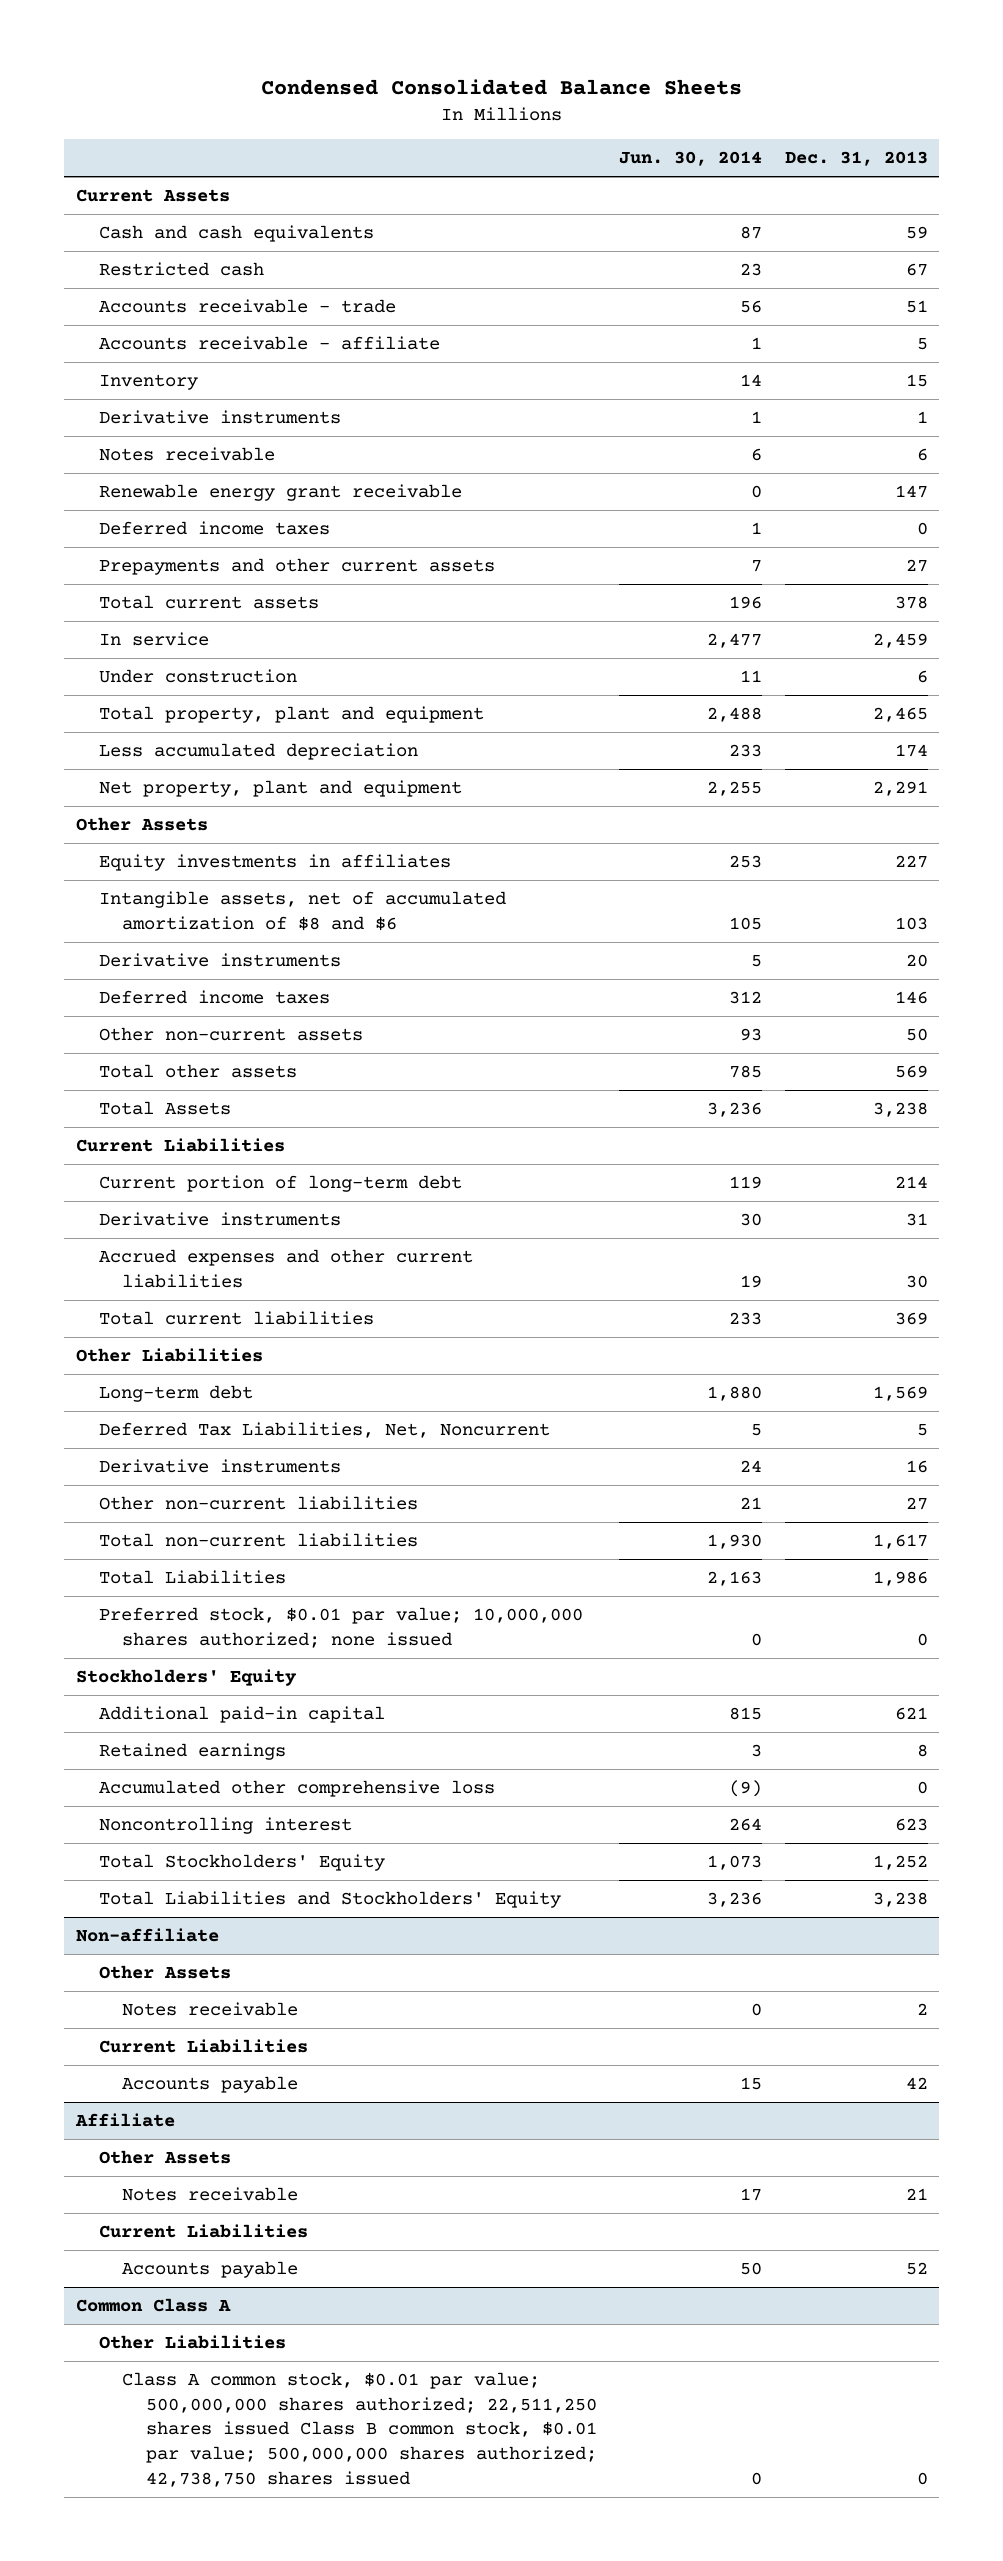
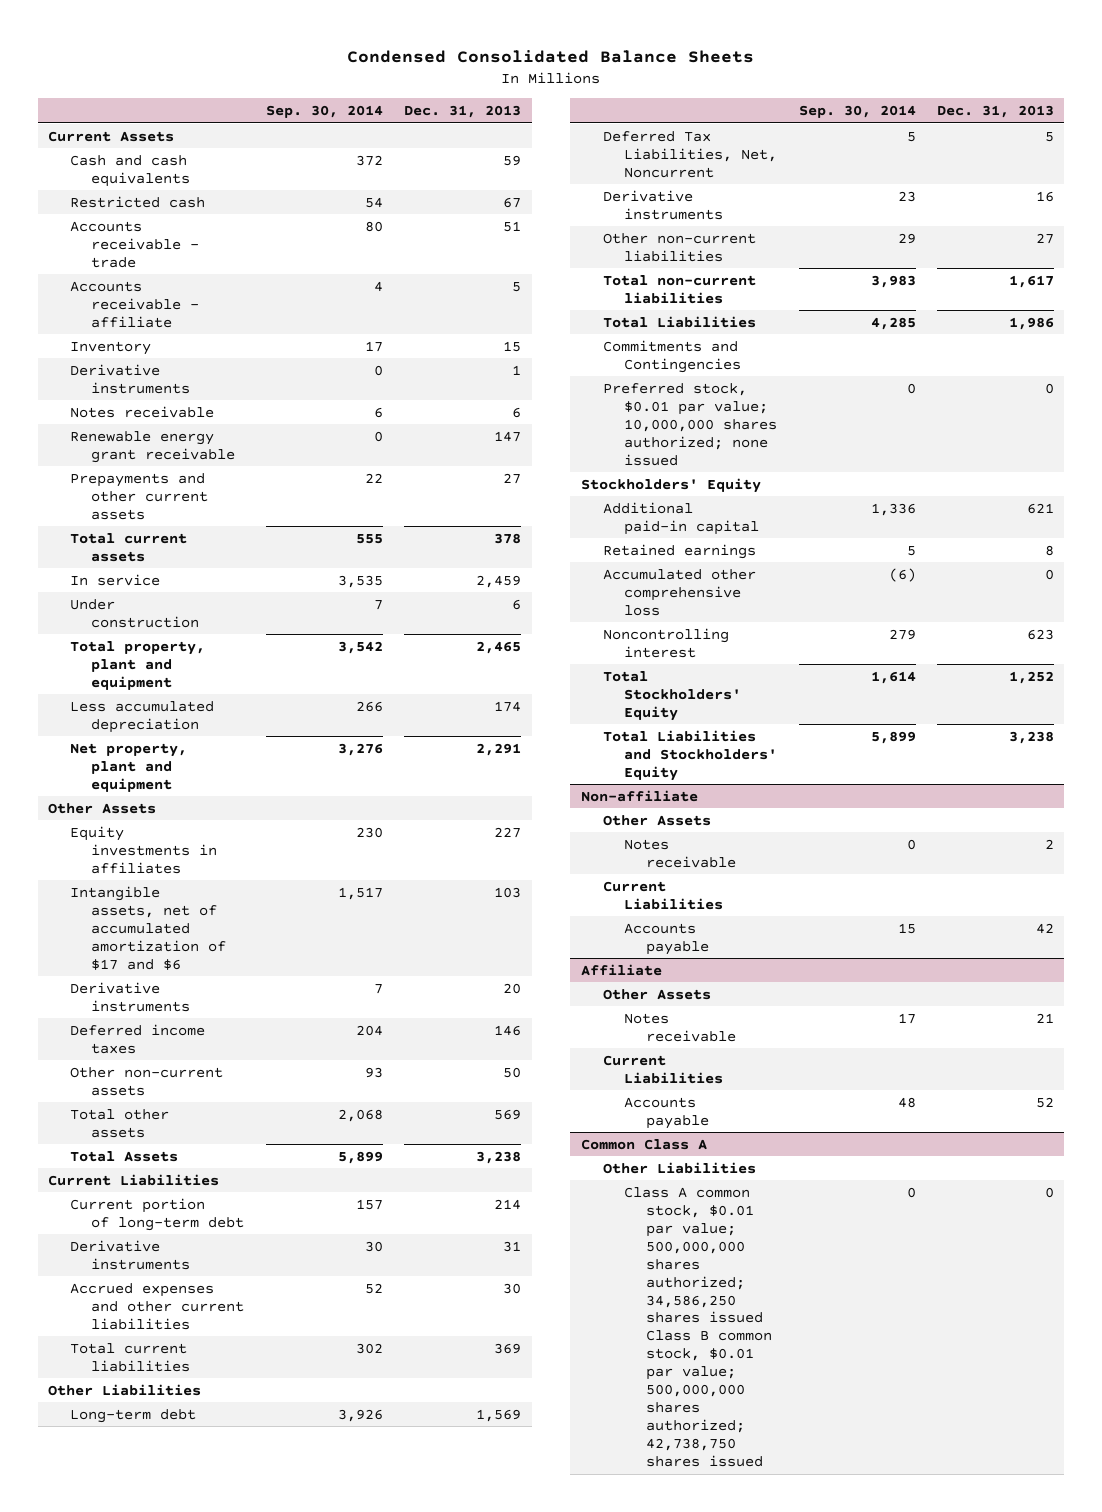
[619,151,763,167] Jun. 30, 2014 -> none
none -> [265,105,383,119] Sep. 30, 2014
[99,521,331,536] Deferred income taxes -> none
[99,891,507,931] Intangible assets, net of accumulated amortization of $8 and $6 -> [69,885,227,970] Intangible assets, net of accumulated amortization of $17 and $6
none -> [602,339,742,373] Commitments and Contingencies
[122,2372,597,2487] Class A common stock, $0.01 par value; 500,000,000 shares authorized; 22,511,250 shares issued Class B common stock, $0.01 par value; 500,000,000 shares authorized; 42,738,750 shares issued -> [624,1186,772,1468] Class A common stock, $0.01 par value; 500,000,000 shares authorized; 34,586,250 shares issued Class B common stock, $0.01 par value; 500,000,000 shares authorized; 42,738,750 shares issued

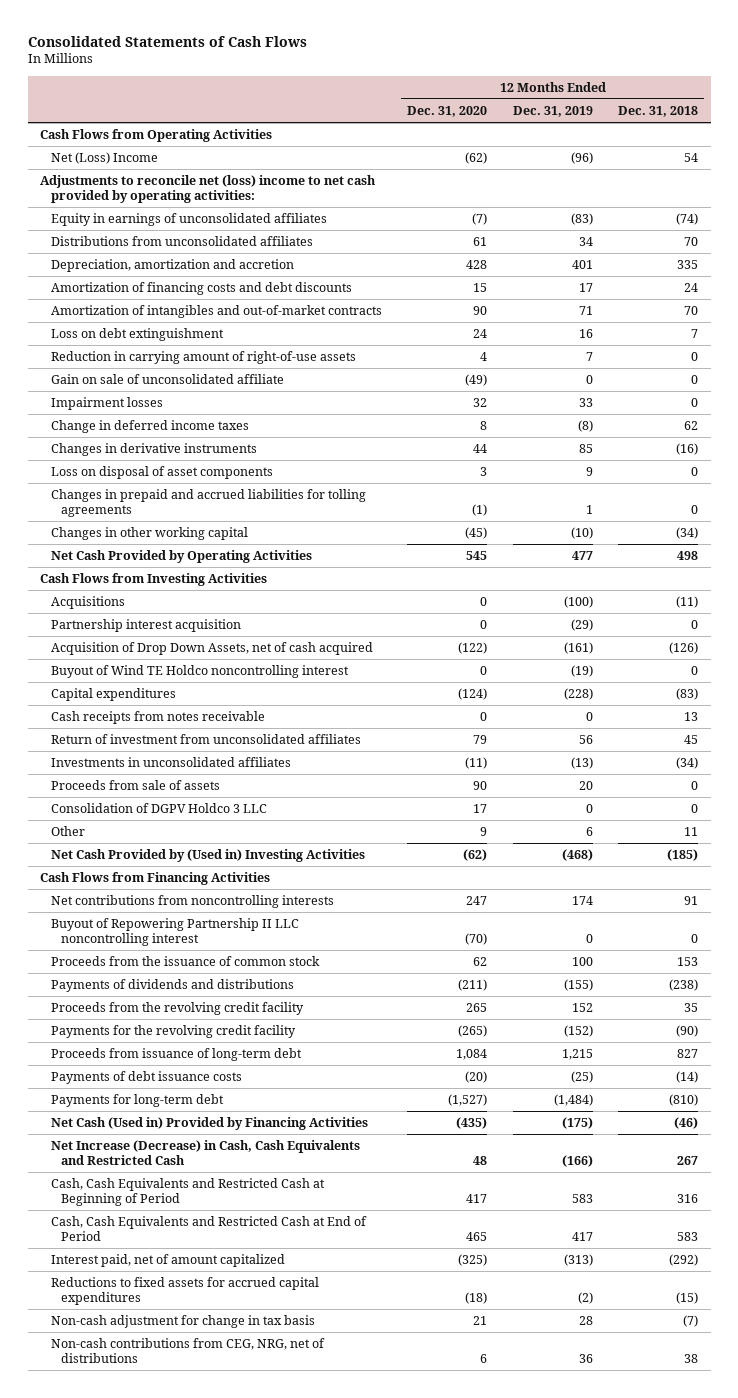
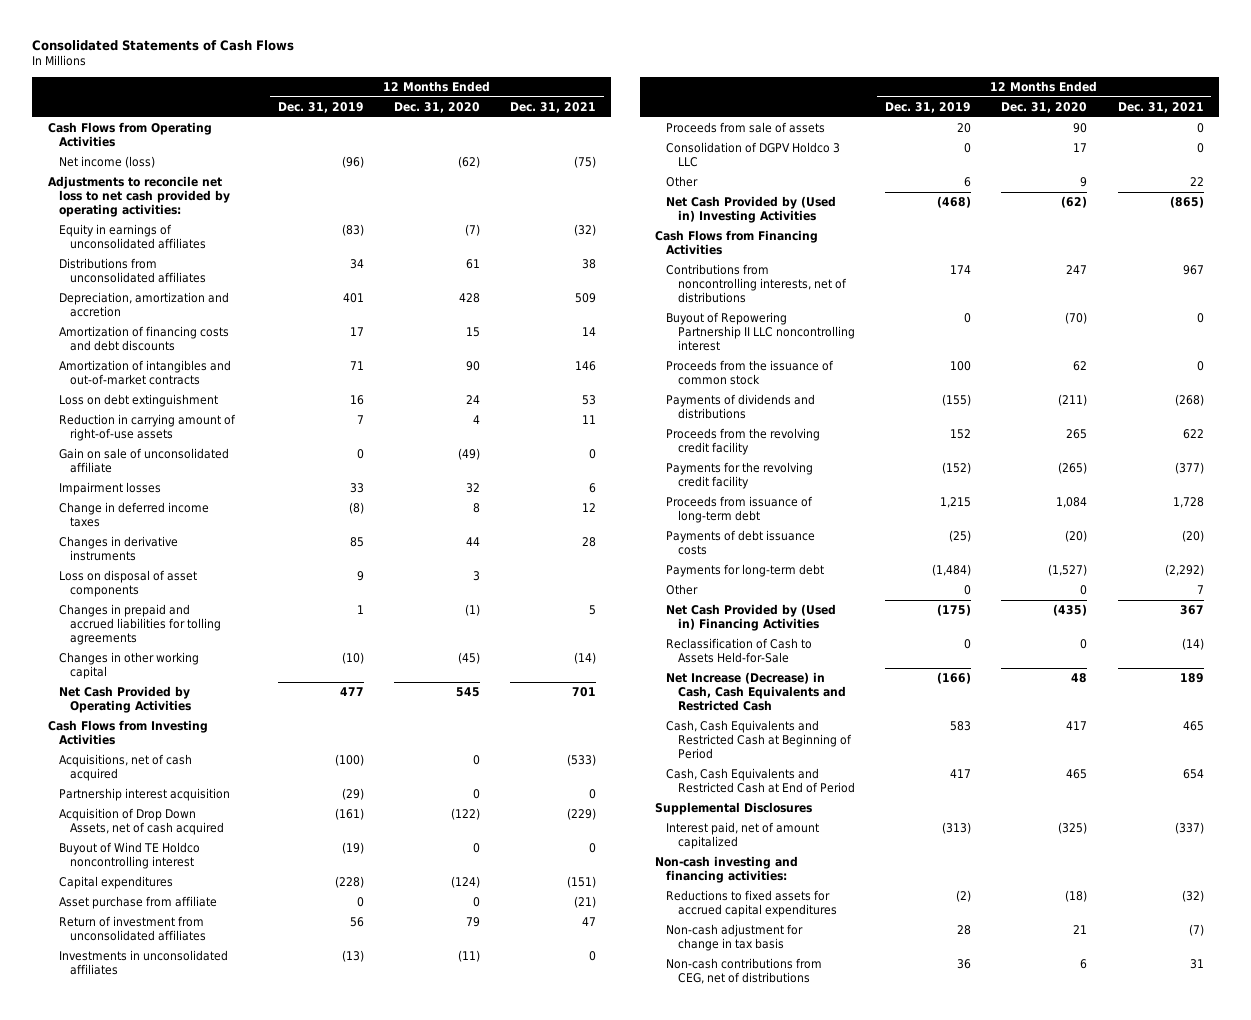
[618,105,699,117] Dec. 31, 2018 -> none
none -> [510,101,597,113] Dec. 31, 2021
[50,152,158,165] Net (Loss) Income -> [59,156,156,169] Net income (loss)
[40,175,377,203] Adjustments to reconcile net (loss) income to net cash provided by operating activities: -> [47,176,231,218] Adjustments to reconcile net loss to net cash provided by operating activities:
[50,596,125,610] Acquisitions -> [59,754,193,782] Acquisitions, net of cash acquired
[50,711,265,725] Cash receipts from notes receivable -> none
none -> [59,896,218,910] Asset purchase from affiliate
[50,895,334,909] Net contributions from noncontrolling interests -> [666,264,847,304] Contributions from noncontrolling interests, net of distributions
none -> [666,584,699,596] Other
[50,1117,368,1131] Net Cash (Used in) Provided by Financing Activities -> [666,604,837,632] Net Cash Provided by (Used in) Financing Activities
none -> [666,638,813,664] Reclassification of Cash to Assets Held-for-Sale
none -> [654,802,812,816] Supplemental Disclosures
none -> [654,856,798,884] Non-cash investing and financing activities:
[50,1338,325,1363] Non-cash contributions from CEG, NRG, net of distributions -> [666,958,823,985] Non-cash contributions from CEG, net of distributions

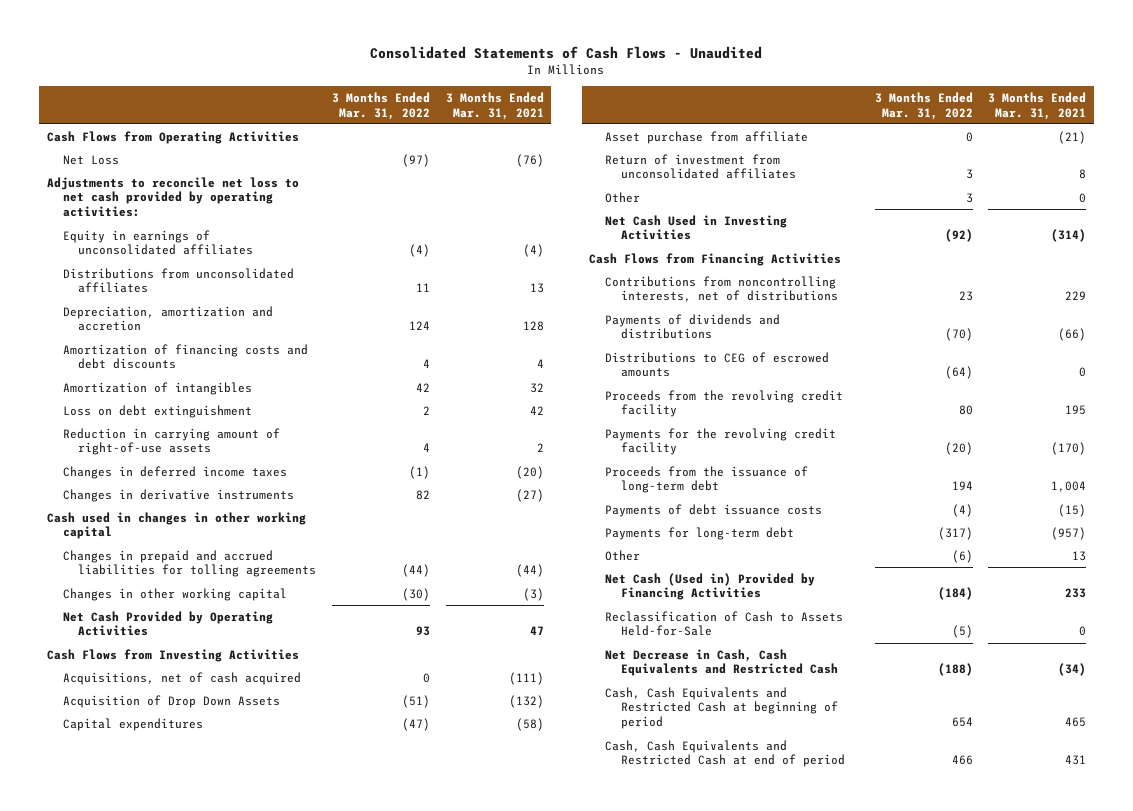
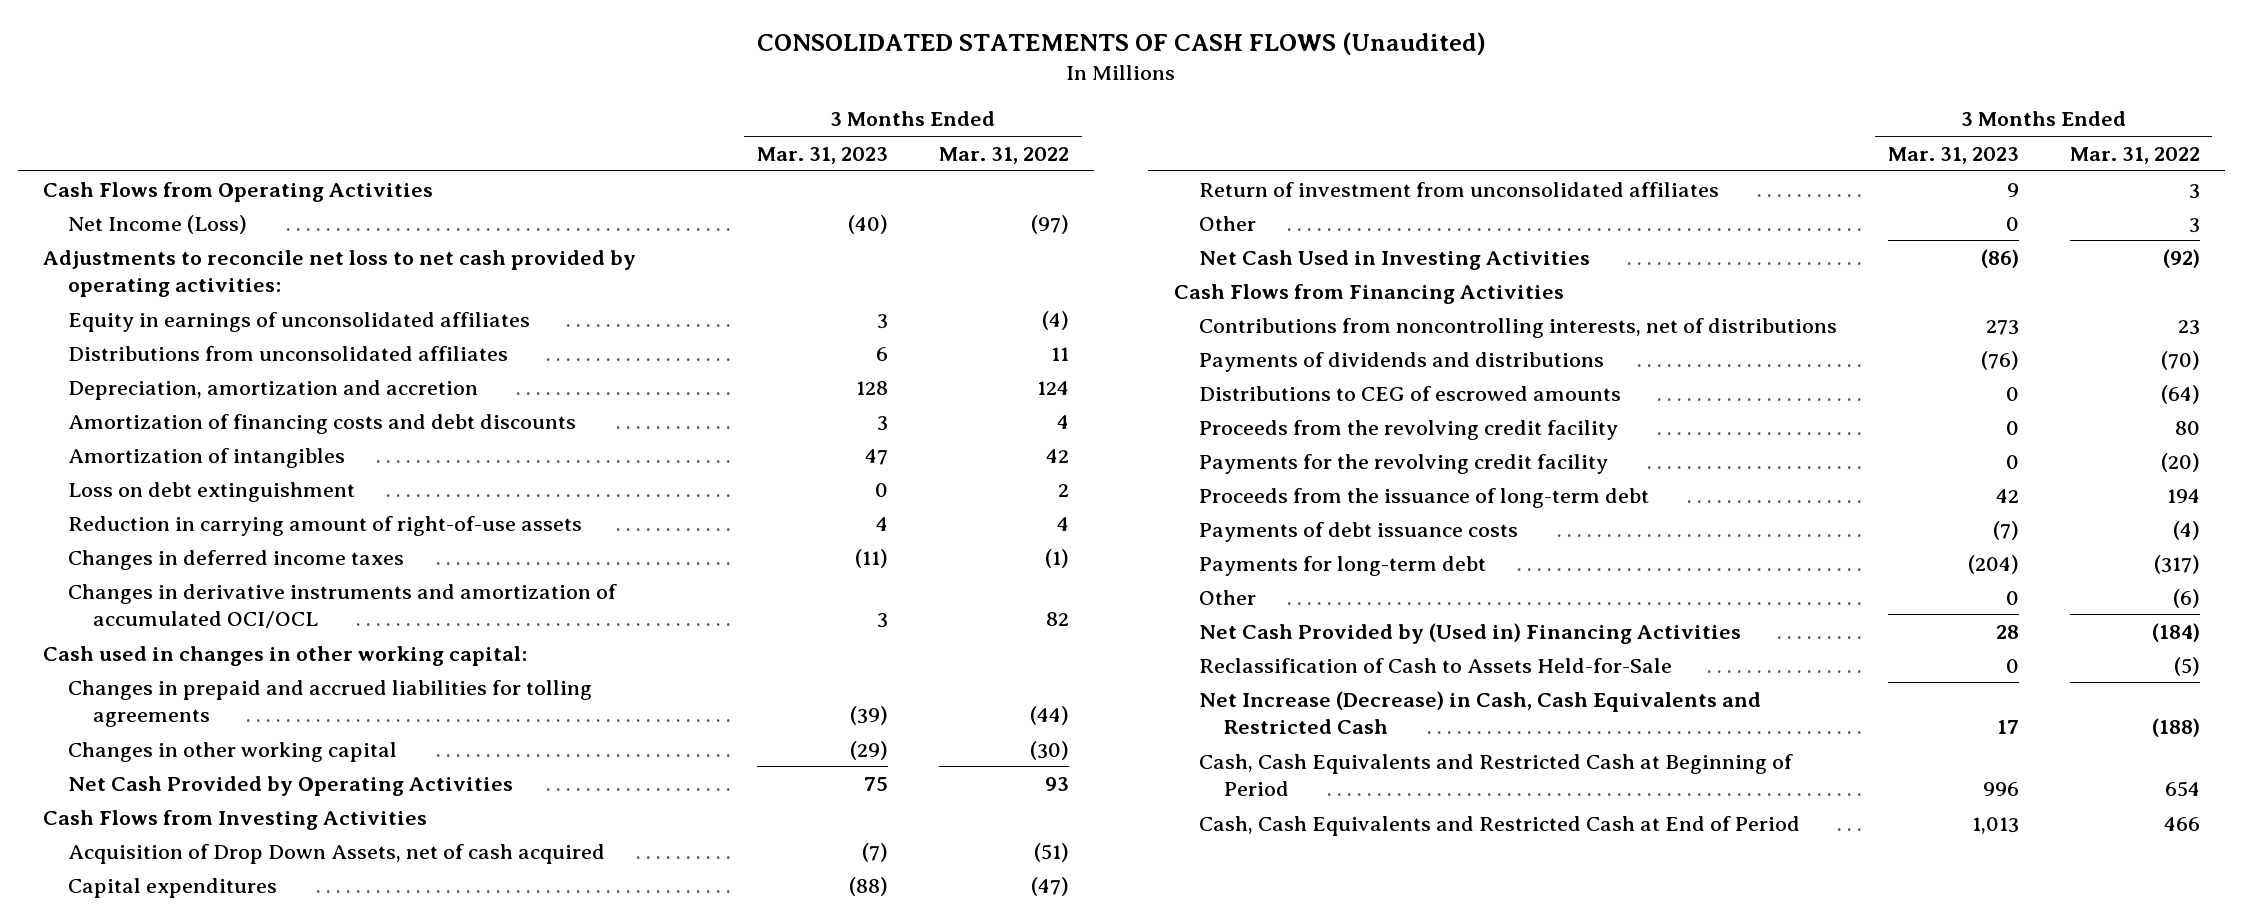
[370,45,763,59] Consolidated Statements of Cash Flows - Unaudited -> [757,32,1487,56] CONSOLIDATED STATEMENTS OF CASH FLOWS (Unaudited)
[445,91,544,120] 3 Months Ended Mar. 31, 2021 -> none
none -> [756,146,888,164] Mar. 31, 2023
[62,154,119,165] Net Loss -> [68,214,248,234] Net Income (Loss)
[62,488,294,502] Changes in derivative instruments -> [68,583,618,629] Changes in derivative instruments and amortization of accumulated OCI/OCL
[46,511,306,540] Cash used in changes in other working capital -> [43,645,528,666] Cash used in changes in other working capital:
[62,671,301,685] Acquisitions, net of cash acquired -> none
[62,694,280,708] Acquisition of Drop Down Assets -> [68,843,606,864] Acquisition of Drop Down Assets, net of cash acquired
[605,130,809,144] Asset purchase from affiliate -> none
[605,572,816,601] Net Cash (Used in) Provided by Financing Activities -> [1198,622,1741,644] Net Cash Provided by (Used in) Financing Activities
[605,648,838,677] Net Decrease in Cash, Cash Equivalents and Restricted Cash -> [1198,690,1761,735] Net Increase (Decrease) in Cash, Cash Equivalents and Restricted Cash
[605,686,838,730] Cash, Cash Equivalents and Restricted Cash at beginning of period -> [1198,753,1793,797] Cash, Cash Equivalents and Restricted Cash at Beginning of Period
[605,739,845,768] Cash, Cash Equivalents and Restricted Cash at end of period -> [1198,815,1800,836] Cash, Cash Equivalents and Restricted Cash at End of Period

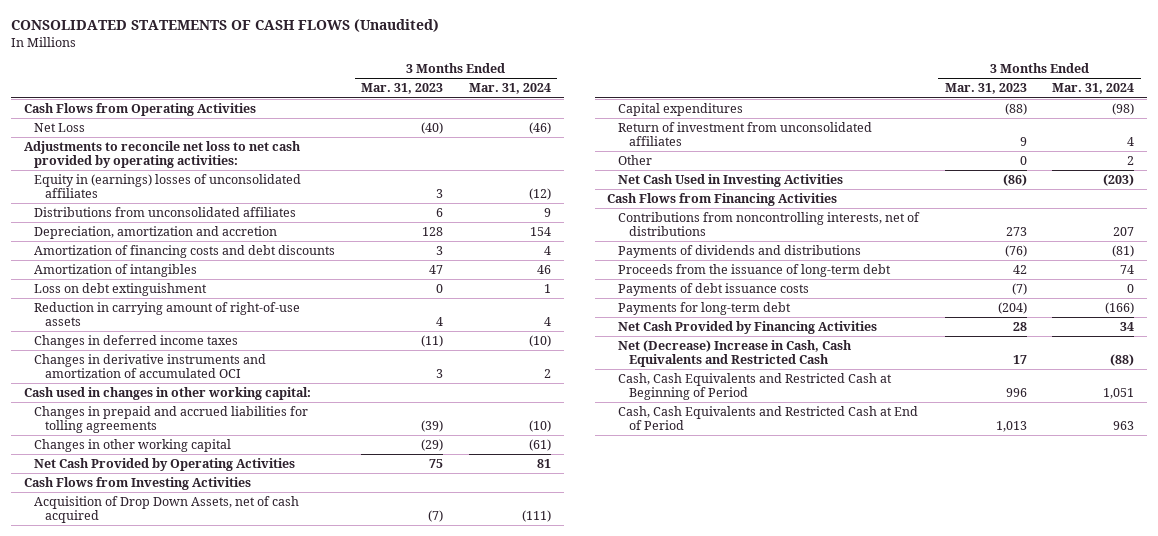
[938,146,1069,164] Mar. 31, 2022 -> none
none -> [468,83,551,95] Mar. 31, 2024
[68,214,248,234] Net Income (Loss) -> [34,123,86,133] Net Loss
[68,311,531,332] Equity in earnings of unconsolidated affiliates -> [34,174,302,199] Equity in (earnings) losses of unconsolidated affiliates
[68,583,618,629] Changes in derivative instruments and amortization of accumulated OCI/OCL -> [34,354,267,379] Changes in derivative instruments and amortization of accumulated OCI
[1198,385,1621,401] Distributions to CEG of escrowed amounts -> none
[1198,419,1618,440] Proceeds from the revolving credit facility -> none
[1198,453,1608,474] Payments for the revolving credit facility -> none
[1198,589,1256,605] Other -> none
[1198,657,1672,673] Reclassification of Cash to Assets Held-for-Sale -> none
[1198,622,1741,644] Net Cash Provided by (Used in) Financing Activities -> [617,321,877,335] Net Cash Provided by Financing Activities
[1198,690,1761,735] Net Increase (Decrease) in Cash, Cash Equivalents and Restricted Cash -> [617,340,852,368] Net (Decrease) Increase in Cash, Cash Equivalents and Restricted Cash

